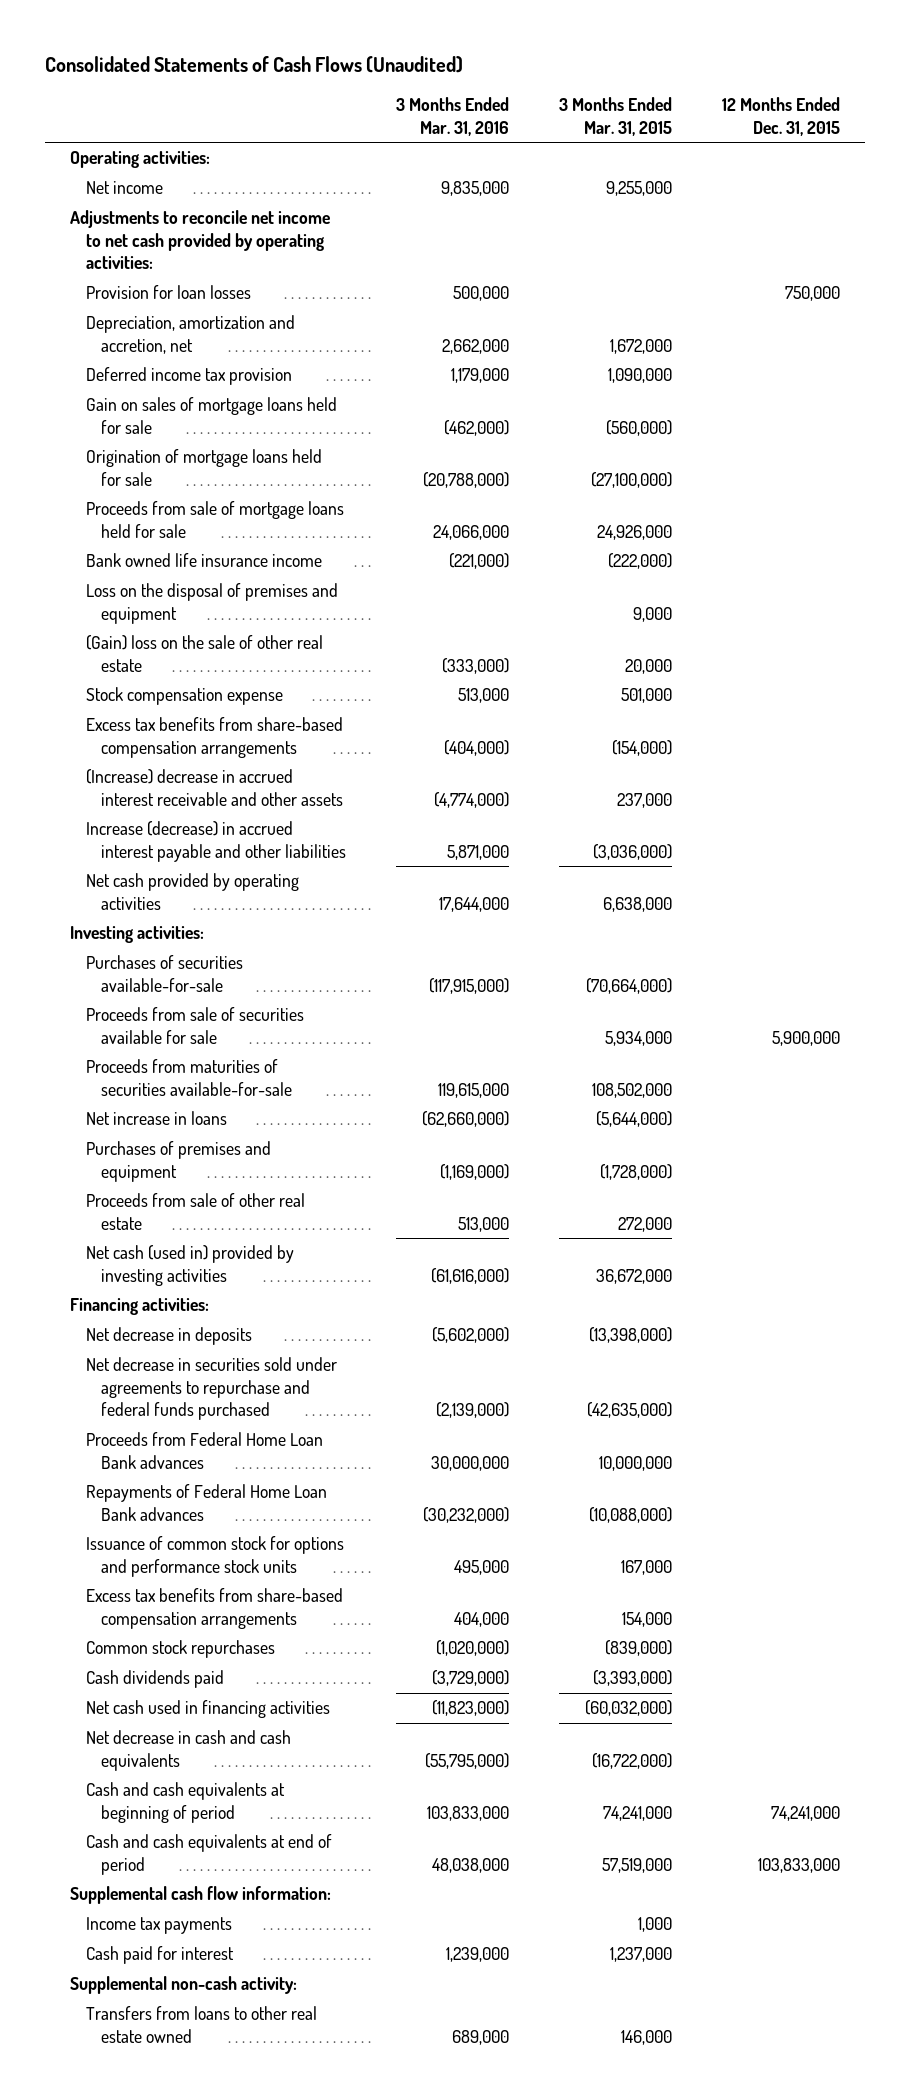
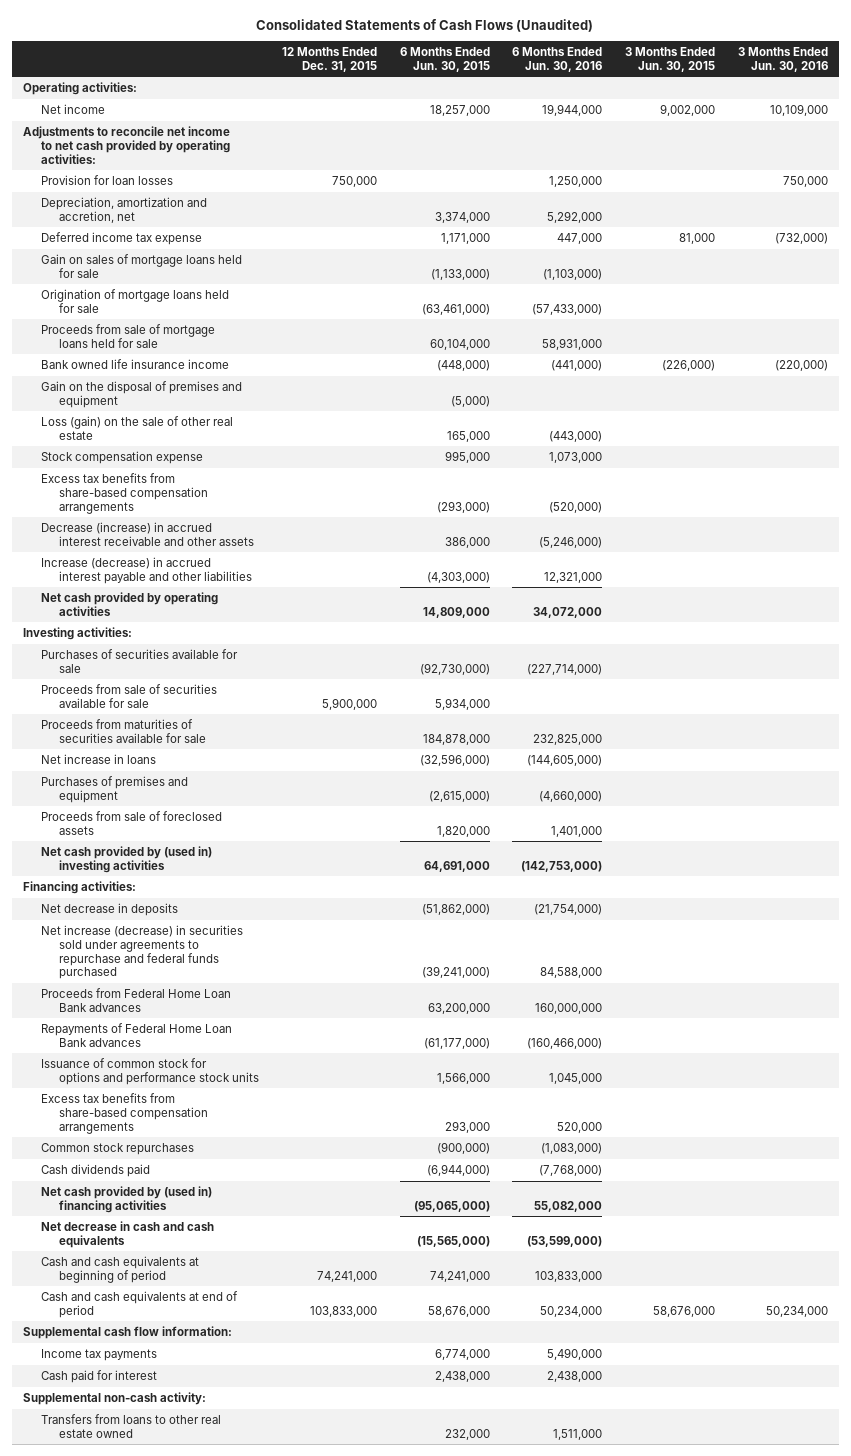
[396,97,510,136] 3 Months Ended Mar. 31, 2016 -> none
[559,97,673,136] 3 Months Ended Mar. 31, 2015 -> none
none -> [399,46,490,72] 6 Months Ended Jun. 30, 2015
none -> [512,46,603,72] 6 Months Ended Jun. 30, 2016
none -> [624,46,715,72] 3 Months Ended Jun. 30, 2015
none -> [737,46,828,72] 3 Months Ended Jun. 30, 2016
[85,367,292,386] Deferred income tax provision -> [41,232,203,246] Deferred income tax expense
[85,583,338,624] Loss on the disposal of premises and equipment -> [41,381,243,408] Gain on the disposal of premises and equipment
[85,635,323,672] (Gain) loss on the sale of other real estate -> [41,416,234,440] Loss (gain) on the sale of other real estate
[85,769,344,806] (Increase) decrease in accrued interest receivable and other assets -> [41,522,255,546] Decrease (increase) in accrued interest receivable and other assets
[85,955,243,992] Purchases of securities available-for-sale -> [41,649,239,673] Purchases of securities available for sale
[85,1059,293,1096] Proceeds from maturities of securities available-for-sale -> [41,719,207,743] Proceeds from maturities of securities available for sale
[85,1193,305,1230] Proceeds from sale of other real estate -> [41,811,223,835] Proceeds from sale of foreclosed assets
[85,1245,294,1286] Net cash (used in) provided by investing activities -> [41,846,213,873] Net cash provided by (used in) investing activities
[85,1357,337,1421] Net decrease in securities sold under agreements to repurchase and federal funds purchased -> [41,925,244,980] Net increase (decrease) in securities sold under agreements to repurchase and federal funds purchased
[85,1700,330,1719] Net cash used in financing activities -> [41,1186,213,1213] Net cash provided by (used in) financing activities

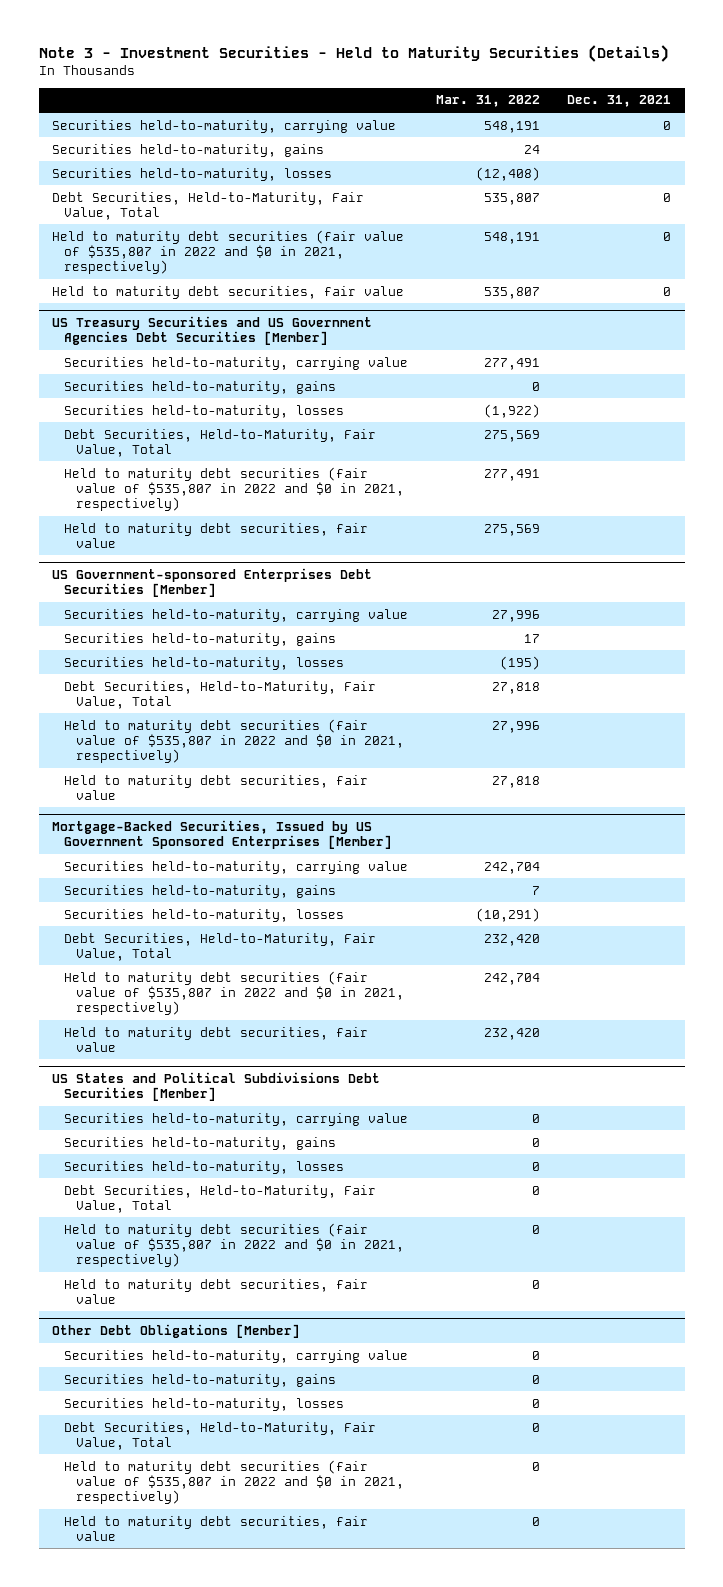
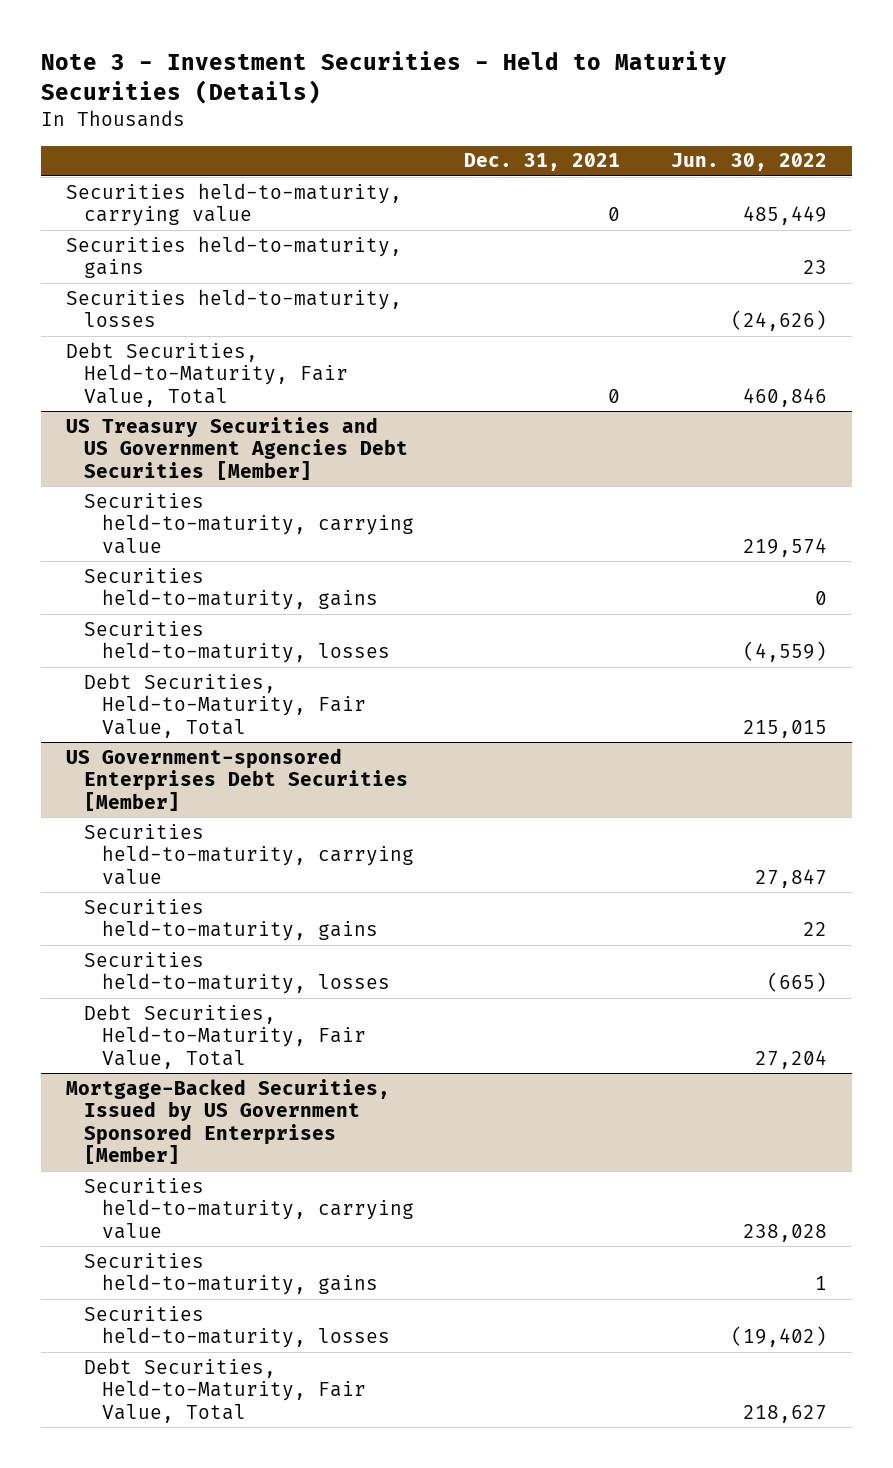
[435,95,540,108] Mar. 31, 2022 -> none
none -> [670,153,827,172] Jun. 30, 2022
[52,229,405,274] Held to maturity debt securities (fair value of $535,807 in 2022 and $0 in 2021, respectively) -> none
[52,285,405,299] Held to maturity debt securities, fair value -> none
[64,466,404,511] Held to maturity debt securities (fair value of $535,807 in 2022 and $0 in 2021, respectively) -> none
[64,522,369,548] Held to maturity debt securities, fair value -> none
[64,718,404,763] Held to maturity debt securities (fair value of $535,807 in 2022 and $0 in 2021, respectively) -> none
[64,774,369,800] Held to maturity debt securities, fair value -> none
[64,970,404,1015] Held to maturity debt securities (fair value of $535,807 in 2022 and $0 in 2021, respectively) -> none
[64,1026,369,1052] Held to maturity debt securities, fair value -> none
[52,1072,381,1102] US States and Political Subdivisions Debt Securities [Member] -> none
[64,1112,409,1126] Securities held-to-maturity, carrying value -> none
[64,1136,337,1150] Securities held-to-maturity, gains -> none
[64,1160,345,1174] Securities held-to-maturity, losses -> none
[64,1184,377,1213] Debt Securities, Held-to-Maturity, Fair Value, Total -> none
[64,1222,404,1267] Held to maturity debt securities (fair value of $535,807 in 2022 and $0 in 2021, respectively) -> none
[64,1278,369,1304] Held to maturity debt securities, fair value -> none
[52,1324,301,1339] Other Debt Obligations [Member] -> none
[64,1349,409,1363] Securities held-to-maturity, carrying value -> none
[64,1373,337,1387] Securities held-to-maturity, gains -> none
[64,1397,345,1411] Securities held-to-maturity, losses -> none
[64,1421,377,1450] Debt Securities, Held-to-Maturity, Fair Value, Total -> none
[64,1459,404,1504] Held to maturity debt securities (fair value of $535,807 in 2022 and $0 in 2021, respectively) -> none
[64,1515,369,1541] Held to maturity debt securities, fair value -> none

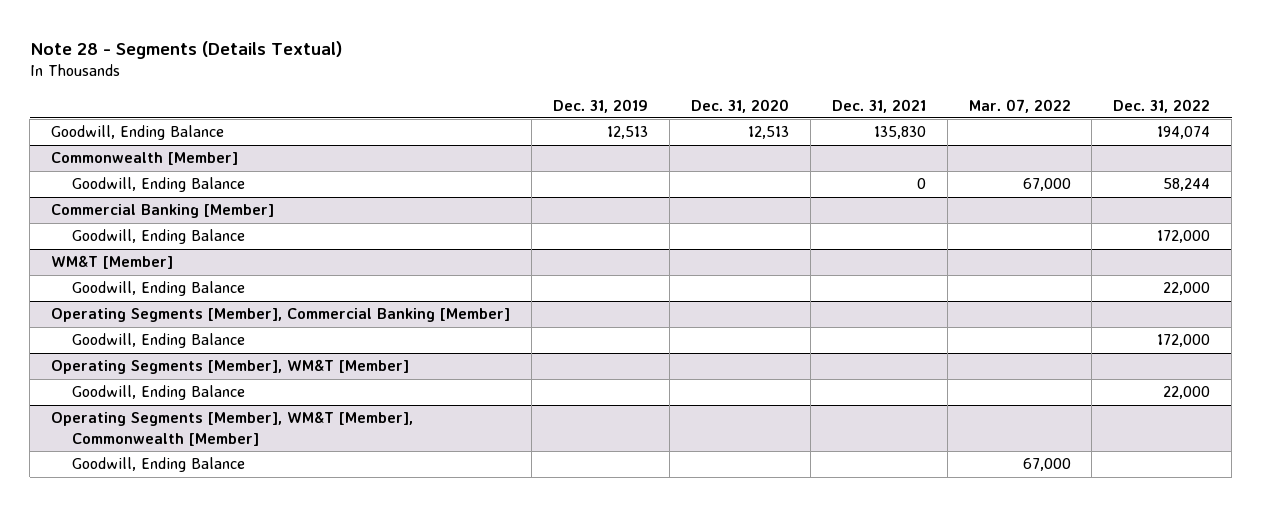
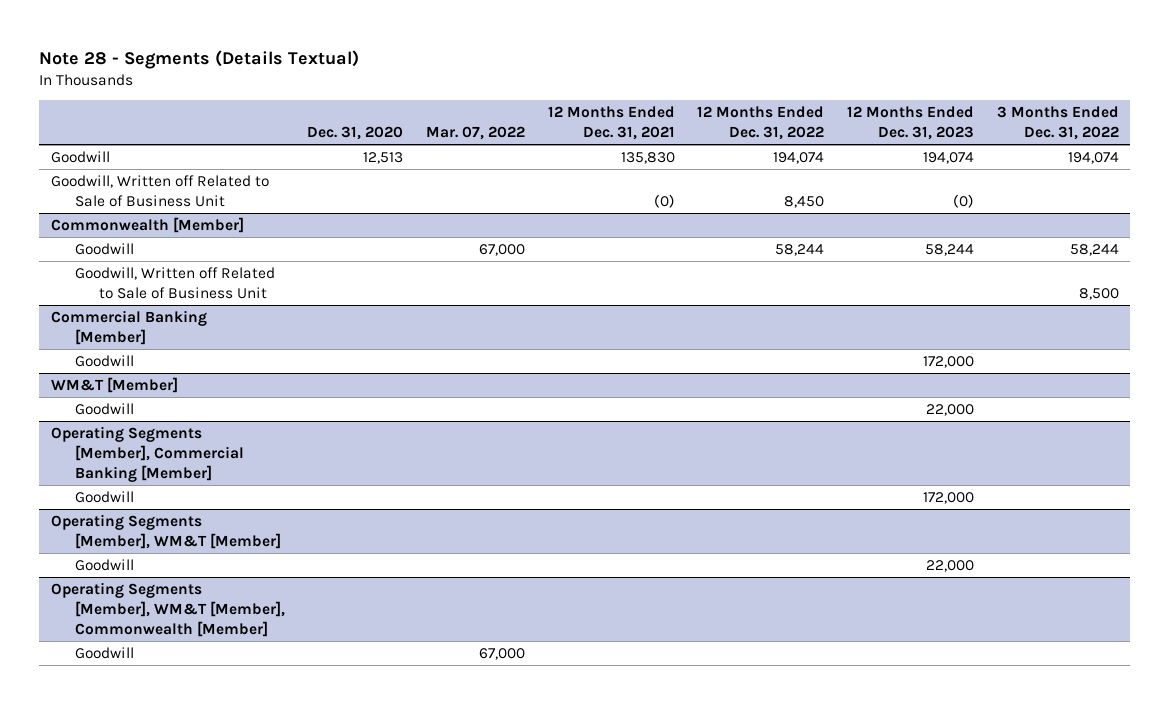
[553,98,649,113] Dec. 31, 2019 -> none
[831,98,926,113] Dec. 31, 2021 -> none
[1113,98,1211,113] Dec. 31, 2022 -> none
none -> [547,106,675,141] 12 Months Ended Dec. 31, 2021
none -> [697,106,825,141] 12 Months Ended Dec. 31, 2022
none -> [846,106,974,141] 12 Months Ended Dec. 31, 2023
none -> [996,106,1119,141] 3 Months Ended Dec. 31, 2022
[51,125,225,141] Goodwill, Ending Balance -> [50,150,110,163] Goodwill
none -> [50,174,269,207] Goodwill, Written off Related to Sale of Business Unit
[71,177,245,193] Goodwill, Ending Balance -> [74,242,134,255] Goodwill
none -> [74,266,275,299] Goodwill, Written off Related to Sale of Business Unit
[71,229,245,245] Goodwill, Ending Balance -> [74,354,134,367] Goodwill
[71,281,245,297] Goodwill, Ending Balance -> [74,402,134,415] Goodwill
[71,333,245,349] Goodwill, Ending Balance -> [74,490,134,503] Goodwill
[71,385,245,401] Goodwill, Ending Balance -> [74,558,134,571] Goodwill
[71,457,245,473] Goodwill, Ending Balance -> [74,646,134,659] Goodwill

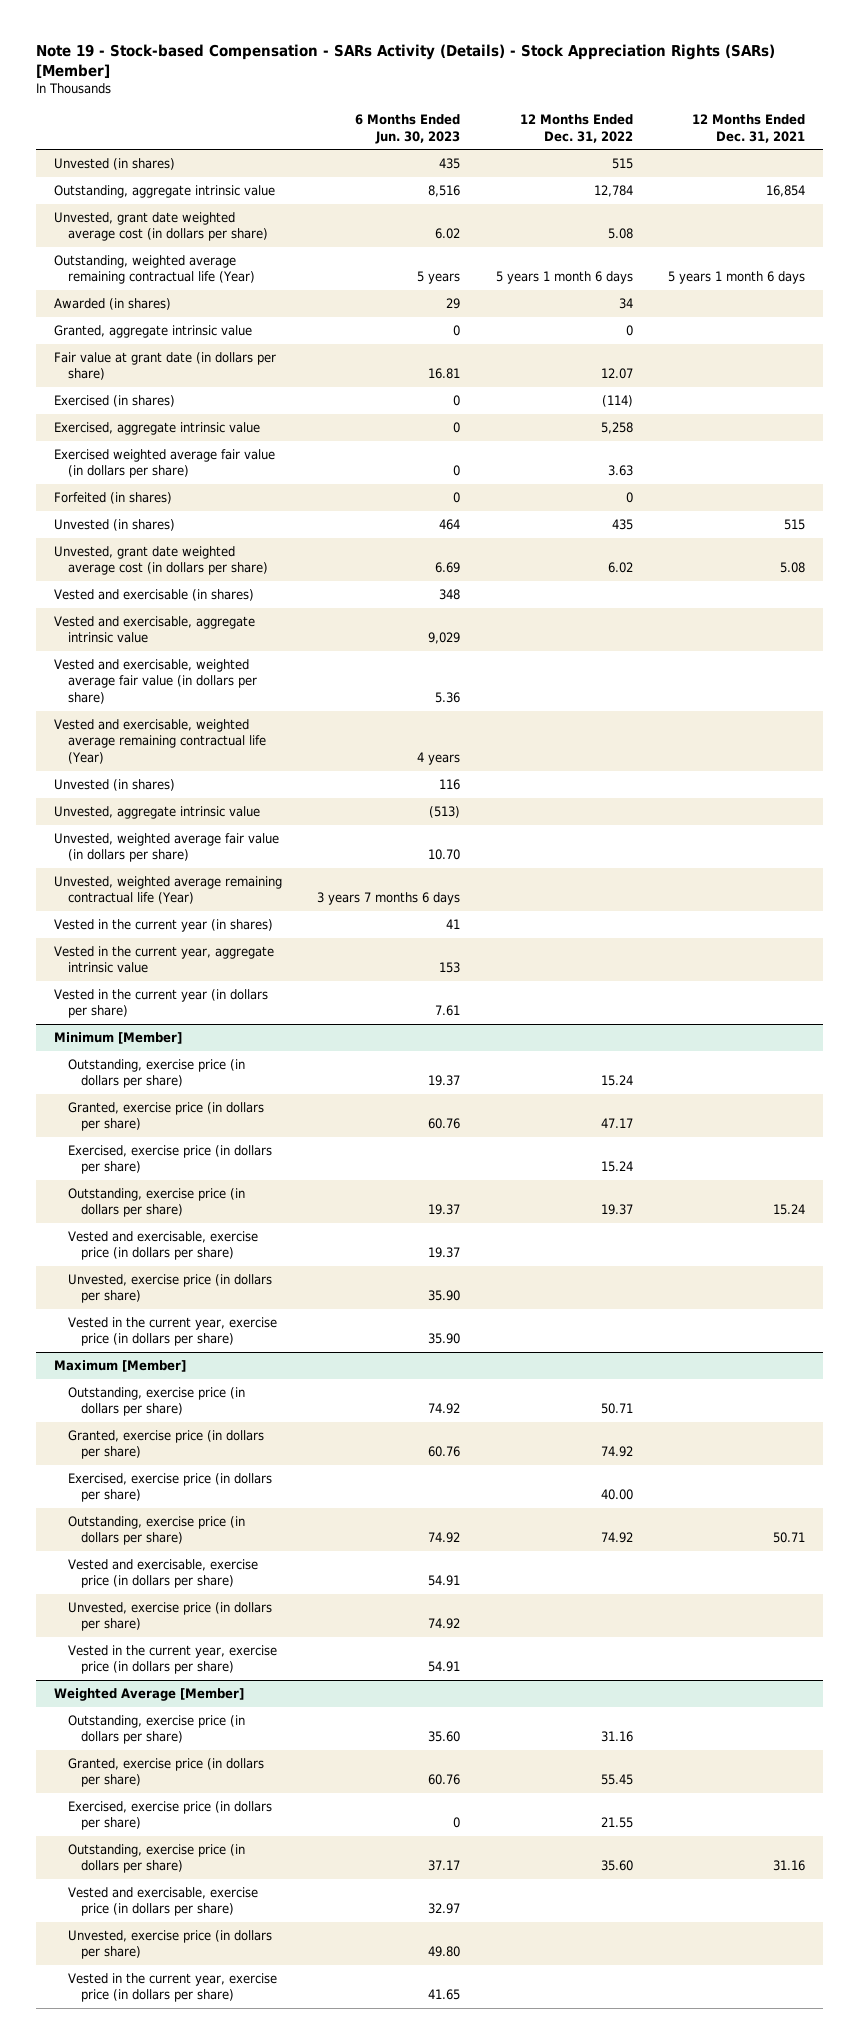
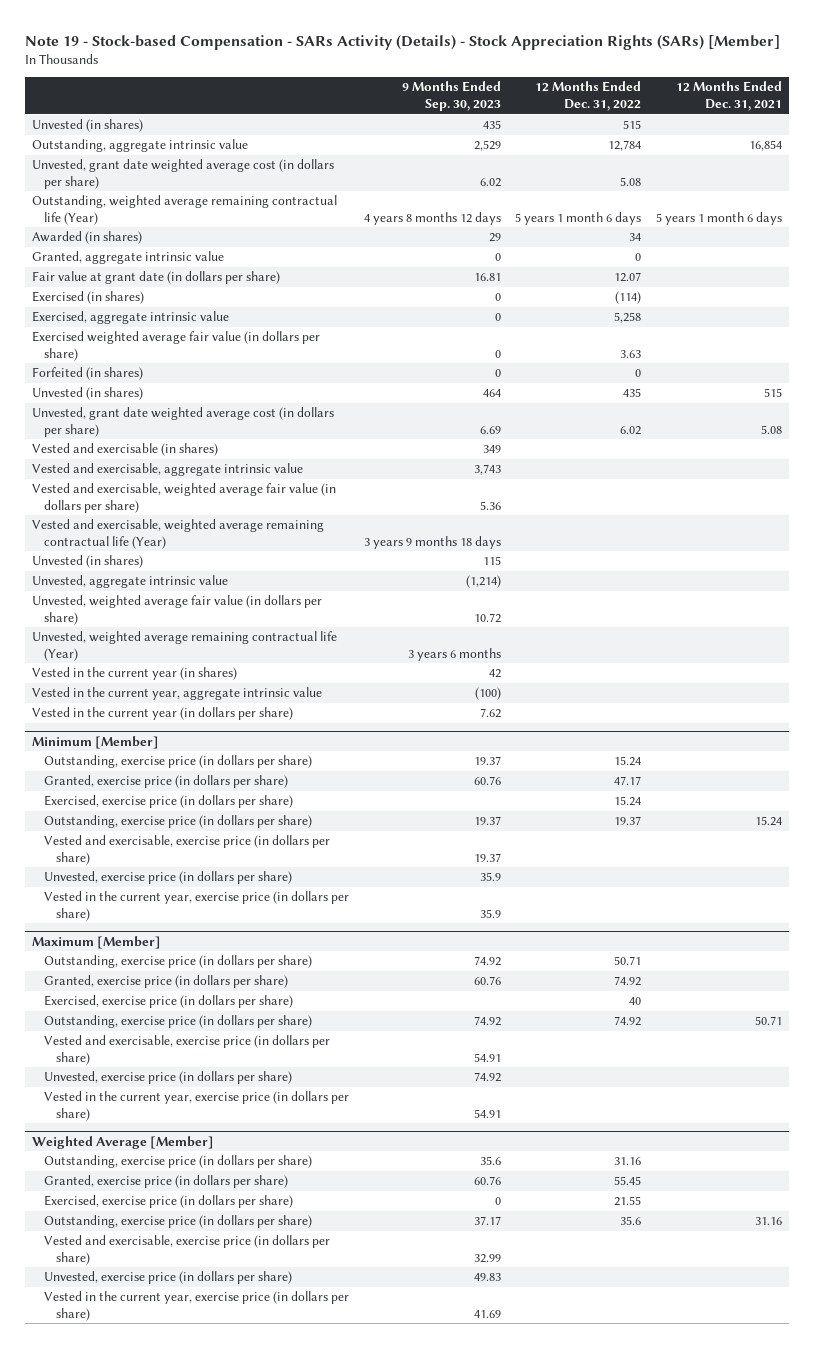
[355,114,461,144] 6 Months Ended Jun. 30, 2023 -> none
none -> [401,81,501,111] 9 Months Ended Sep. 30, 2023
[600,1489,633,1501] 40.00 -> [629,997,642,1006] 40
[600,1860,633,1872] 35.60 -> [620,1216,642,1226] 35.6

